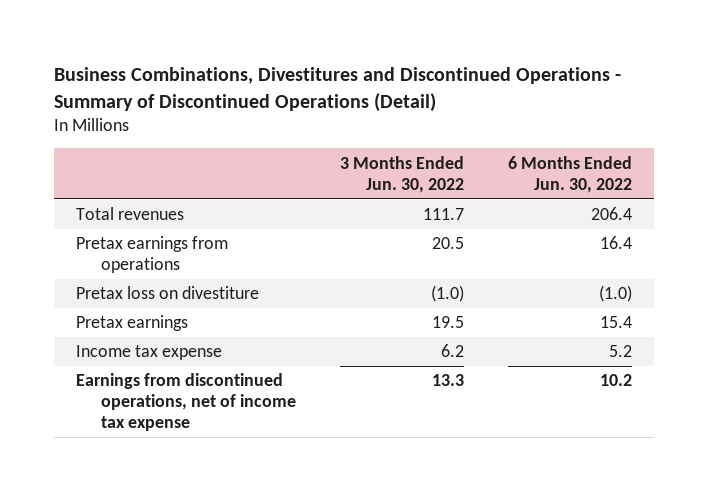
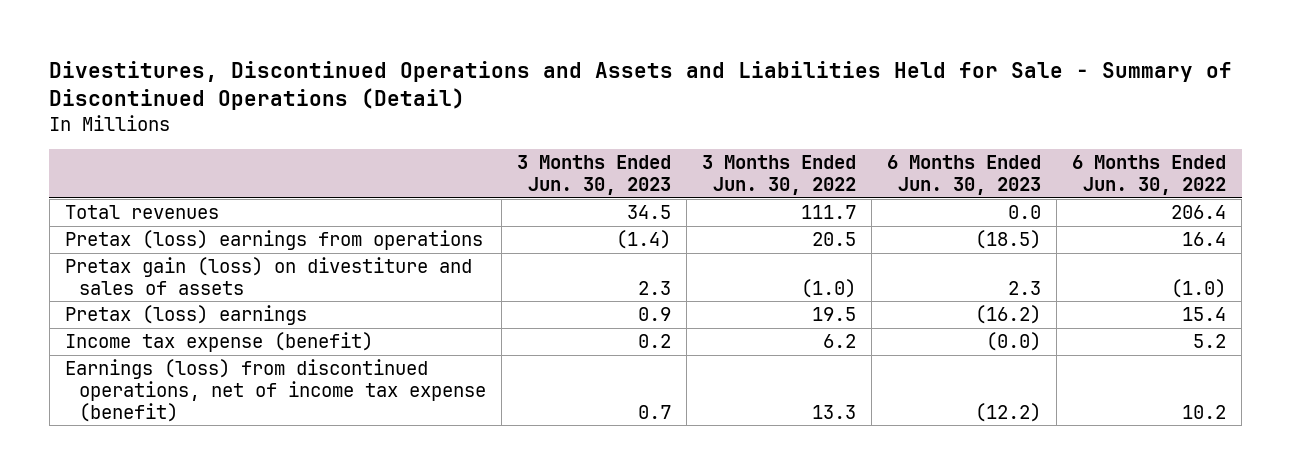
[54,66,622,112] Business Combinations, Divestitures and Discontinued Operations - Summary of Discontinued Operations (Detail) -> [49,60,1233,111] Divestitures, Discontinued Operations and Assets and Liabilities Held for Sale - Summary of Discontinued Operations (Detail)
none -> [517,155,672,196] 3 Months Ended Jun. 30, 2023
none -> [887,155,1042,196] 6 Months Ended Jun. 30, 2023
[75,236,228,274] Pretax earnings from operations -> [64,229,483,250] Pretax (loss) earnings from operations
[75,286,259,300] Pretax loss on divestiture -> [64,256,472,295] Pretax gain (loss) on divestiture and sales of assets
[75,315,188,332] Pretax earnings -> [64,304,307,325] Pretax (loss) earnings
[75,345,222,361] Income tax expense -> [64,331,373,352] Income tax expense (benefit)
[75,373,297,431] Earnings from discontinued operations, net of income tax expense -> [64,358,487,422] Earnings (loss) from discontinued operations, net of income tax expense (benefit)

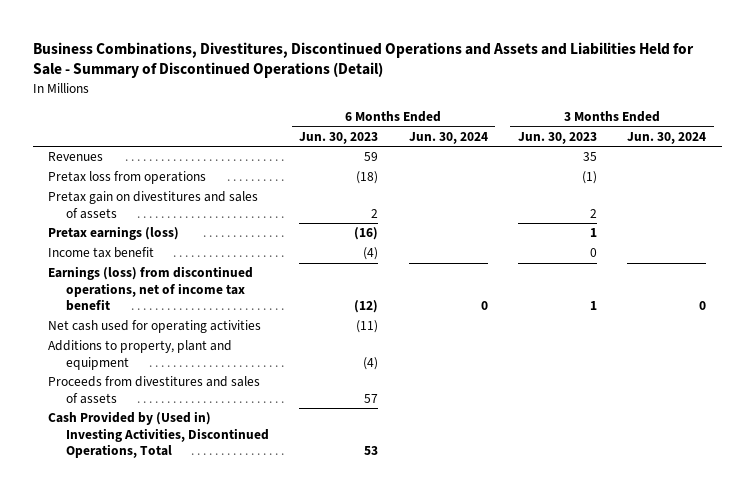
[49,60,1233,111] Divestitures, Discontinued Operations and Assets and Liabilities Held for Sale - Summary of Discontinued Operations (Detail) -> [32,41,694,79] Business Combinations, Divestitures, Discontinued Operations and Assets and Liabilities Held for Sale - Summary of Discontinued Operations (Detail)
[702,155,857,196] 3 Months Ended Jun. 30, 2022 -> none
[1072,155,1227,196] 6 Months Ended Jun. 30, 2022 -> none
none -> [408,131,488,144] Jun. 30, 2024
none -> [627,131,707,144] Jun. 30, 2024
[64,204,219,219] Total revenues -> [47,152,103,162] Revenues
[627,204,672,219] 34.5 -> [583,152,598,162] 35
[1008,204,1042,219] 0.0 -> [364,152,379,162] 59
[64,229,483,250] Pretax (loss) earnings from operations -> [47,171,206,185] Pretax loss from operations
[616,229,672,249] (1.4) -> [582,171,598,185] (1)
[975,229,1042,249] (18.5) -> [356,171,379,185] (18)
[64,256,472,295] Pretax gain (loss) on divestiture and sales of assets -> [47,191,258,219] Pretax gain on divestitures and sales of assets
[638,280,672,295] 2.3 -> [590,208,598,218] 2
[1008,280,1042,295] 2.3 -> [371,208,379,218] 2
[64,304,307,325] Pretax (loss) earnings -> [47,226,179,241] Pretax earnings (loss)
[638,306,672,321] 0.9 -> [590,228,598,238] 1
[975,304,1042,324] (16.2) -> [354,227,379,241] (16)
[64,331,373,352] Income tax expense (benefit) -> [47,247,154,259] Income tax benefit
[638,333,672,348] 0.2 -> [590,248,598,258] 0
[986,331,1042,351] (0.0) -> [363,247,379,261] (4)
[64,358,487,422] Earnings (loss) from discontinued operations, net of income tax expense (benefit) -> [47,266,253,312] Earnings (loss) from discontinued operations, net of income tax benefit
[638,404,672,419] 0.7 -> [590,301,598,311] 1
[975,402,1042,422] (12.2) -> [354,300,379,314] (12)
none -> [47,320,261,334] Net cash used for operating activities
none -> [47,340,232,370] Additions to property, plant and equipment
none -> [47,376,260,404] Proceeds from divestitures and sales of assets
none -> [47,411,269,459] Cash Provided by (Used in) Investing Activities, Discontinued Operations, Total

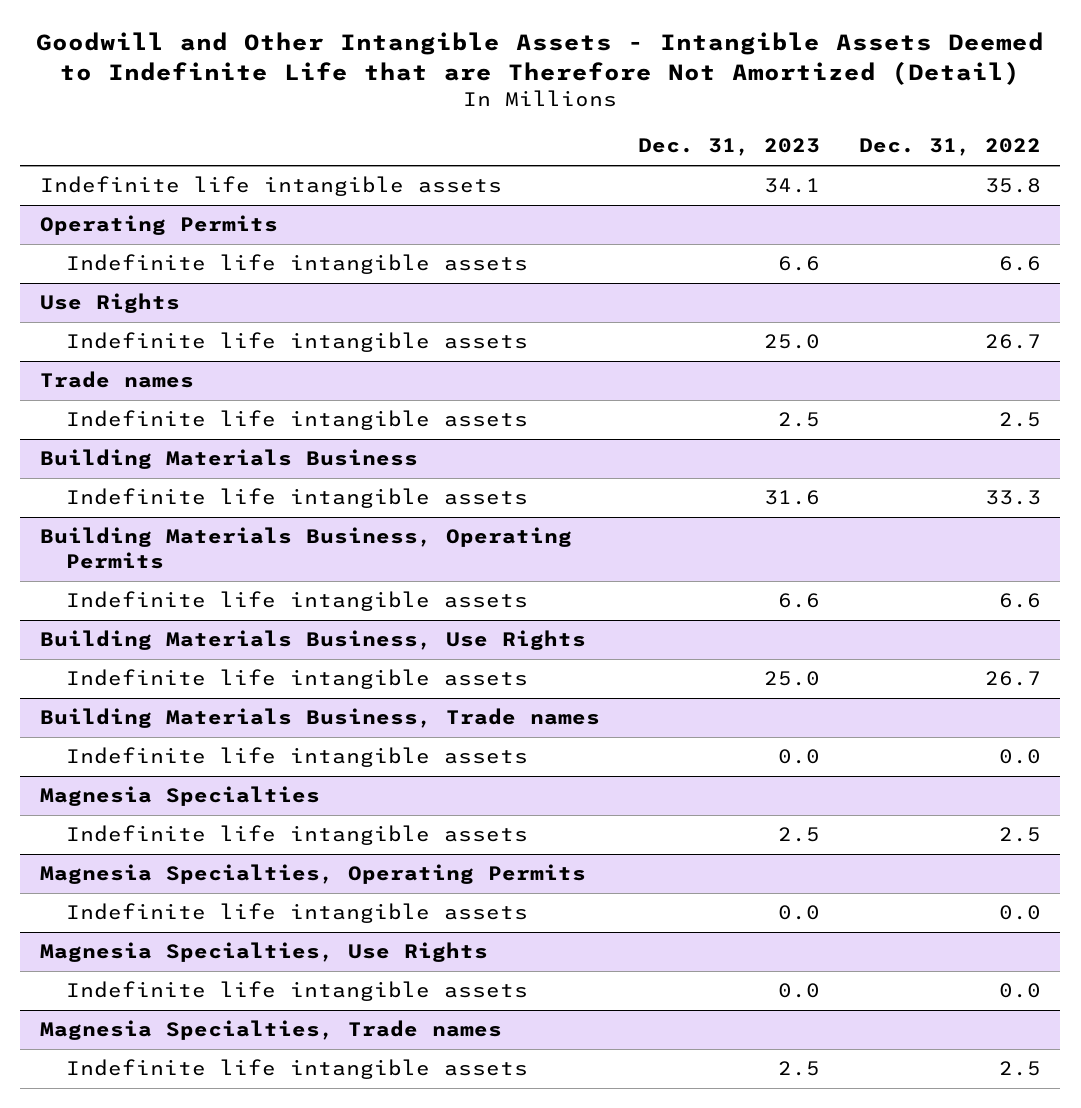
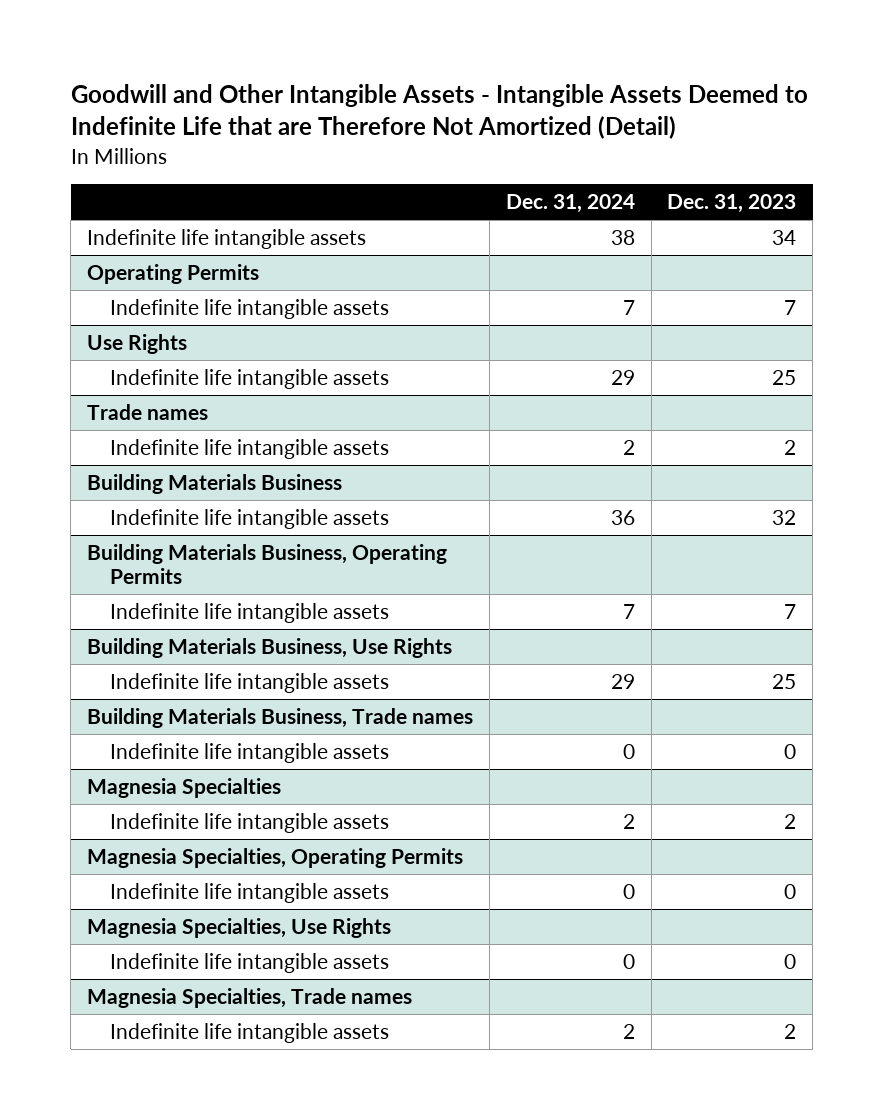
[858,138,1041,157] Dec. 31, 2022 -> none
none -> [505,194,635,214] Dec. 31, 2024
[764,178,821,194] 34.1 -> [772,229,797,245] 34
[778,256,821,272] 6.6 -> [784,299,797,315] 7
[764,334,821,350] 25.0 -> [772,369,797,385] 25
[778,412,821,428] 2.5 -> [784,439,797,455] 2
[764,490,821,506] 31.6 -> [772,509,797,525] 32
[778,593,821,609] 6.6 -> [784,603,797,619] 7
[764,671,821,687] 25.0 -> [772,673,797,689] 25
[778,749,821,765] 0.0 -> [784,743,797,759] 0
[778,827,821,843] 2.5 -> [784,813,797,829] 2
[778,905,821,921] 0.0 -> [784,883,797,899] 0
[778,983,821,999] 0.0 -> [784,953,797,969] 0
[778,1061,821,1077] 2.5 -> [784,1023,797,1039] 2

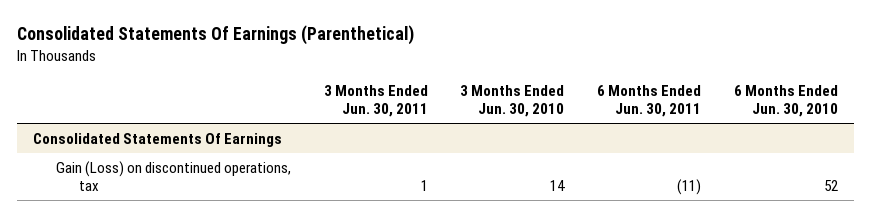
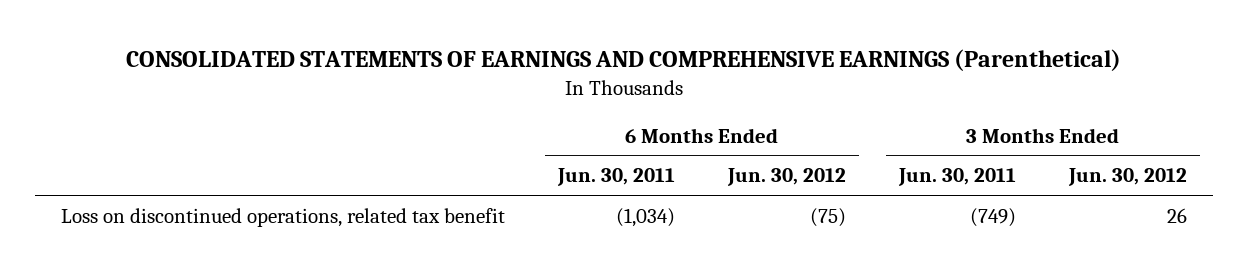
[16,25,414,46] Consolidated Statements Of Earnings (Parenthetical) -> [125,48,1121,71] CONSOLIDATED STATEMENTS OF EARNINGS AND COMPREHENSIVE EARNINGS (Parenthetical)
[460,84,565,118] 3 Months Ended Jun. 30, 2010 -> none
[733,84,838,118] 6 Months Ended Jun. 30, 2010 -> none
none -> [726,168,846,187] Jun. 30, 2012
none -> [1067,168,1187,187] Jun. 30, 2012
[33,132,283,147] Consolidated Statements Of Earnings -> none
[55,160,291,192] Gain (Loss) on discontinued operations, tax -> [61,207,506,227] Loss on discontinued operations, related tax benefit
[420,180,428,192] 1 -> [969,207,1016,227] (749)
[676,179,701,196] (11) -> [615,207,675,227] (1,034)

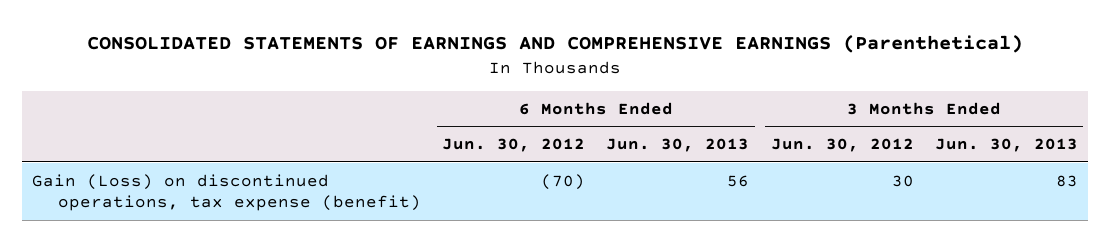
[556,168,675,187] Jun. 30, 2011 -> none
[897,168,1016,187] Jun. 30, 2011 -> none
none -> [606,138,750,153] Jun. 30, 2013
none -> [934,138,1078,153] Jun. 30, 2013
[61,207,506,227] Loss on discontinued operations, related tax benefit -> [32,173,422,212] Gain (Loss) on discontinued operations, tax expense (benefit)
[809,207,846,227] (75) -> [541,173,586,190] (70)
[1166,207,1187,223] 26 -> [891,174,914,187] 30

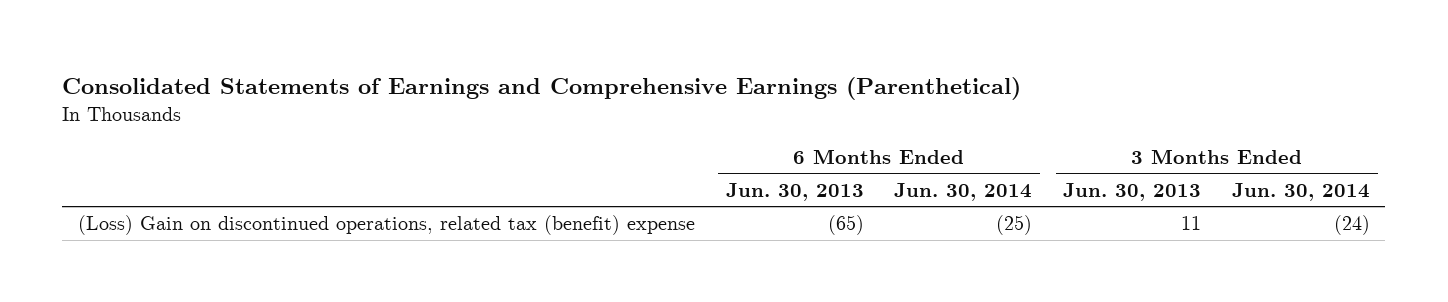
[87,35,1024,54] CONSOLIDATED STATEMENTS OF EARNINGS AND COMPREHENSIVE EARNINGS (Parenthetical) -> [62,76,1022,100] Consolidated Statements of Earnings and Comprehensive Earnings (Parenthetical)
[442,138,586,153] Jun. 30, 2012 -> none
[770,138,914,153] Jun. 30, 2012 -> none
none -> [894,183,1033,202] Jun. 30, 2014
none -> [1232,183,1371,202] Jun. 30, 2014
[32,173,422,212] Gain (Loss) on discontinued operations, tax expense (benefit) -> [77,215,695,236] (Loss) Gain on discontinued operations, related tax (benefit) expense
[727,174,750,187] 56 -> [827,215,864,236] (65)
[1055,174,1078,187] 83 -> [1181,216,1202,231] 11

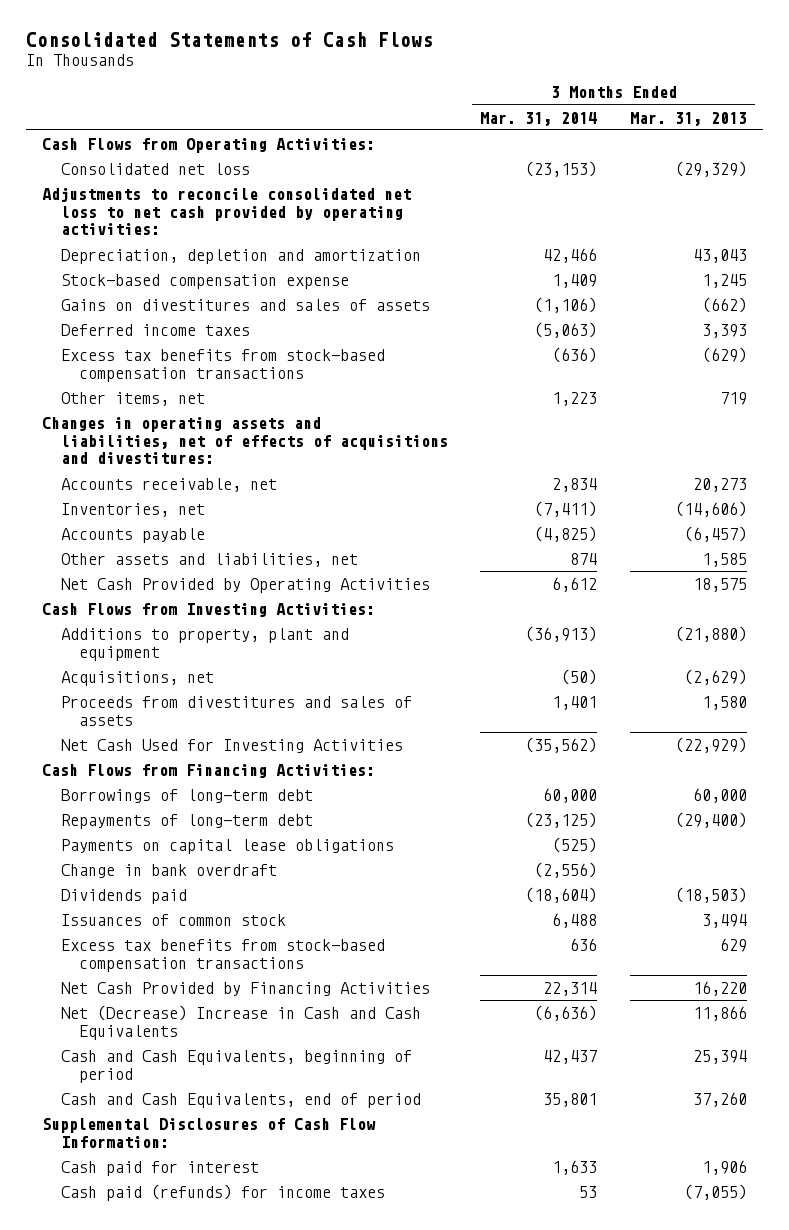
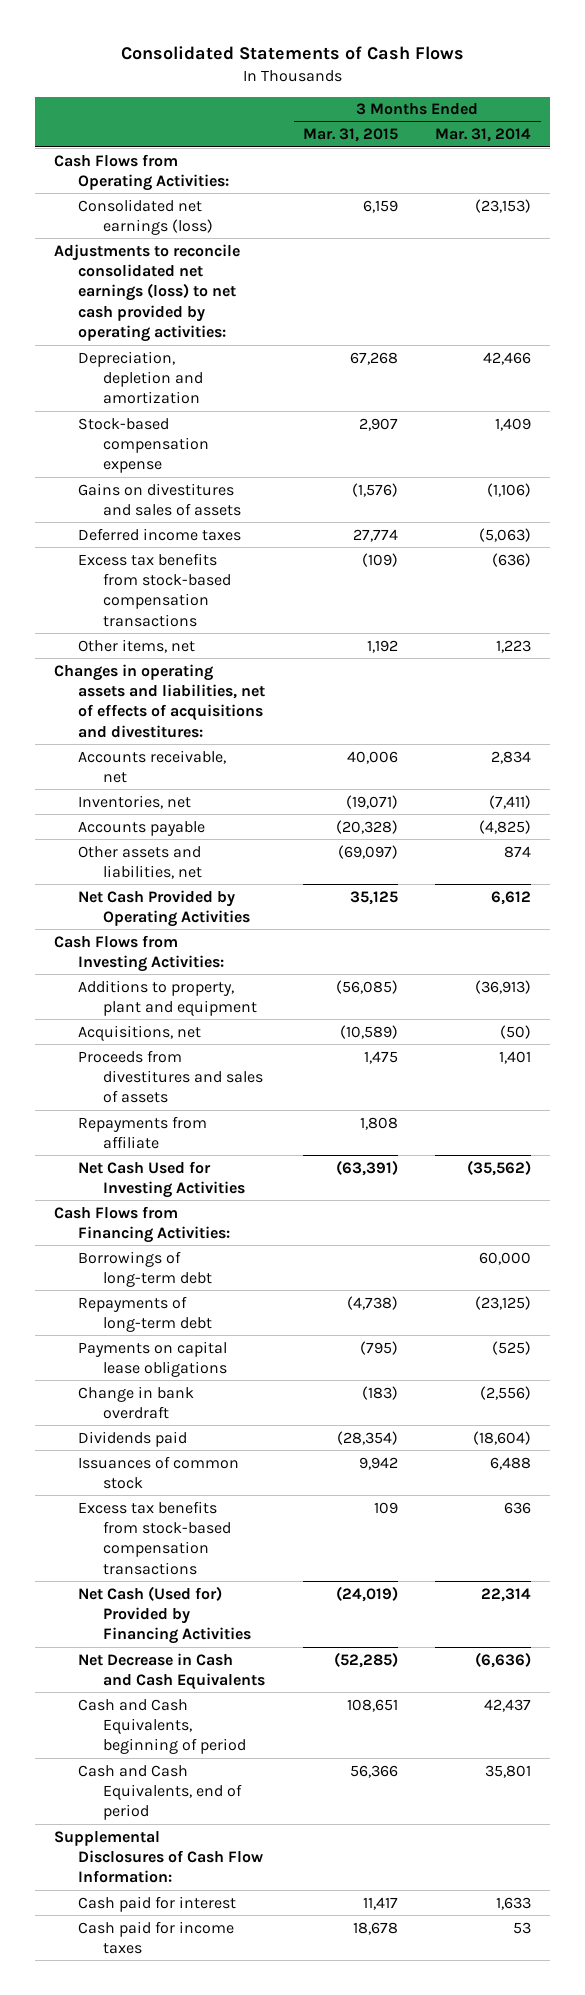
[630,111,748,126] Mar. 31, 2013 -> none
none -> [302,128,398,143] Mar. 31, 2015
[60,162,250,175] Consolidated net loss -> [78,198,213,235] Consolidated net earnings (loss)
[42,186,412,236] Adjustments to reconcile consolidated net loss to net cash provided by operating activities: -> [53,243,240,343] Adjustments to reconcile consolidated net earnings (loss) to net cash provided by operating activities:
none -> [78,1115,208,1149] Repayments from affiliate
[60,981,430,996] Net Cash Provided by Financing Activities -> [78,1585,251,1645] Net Cash (Used for) Provided by Financing Activities
[60,1004,421,1040] Net (Decrease) Increase in Cash and Cash Equivalents -> [78,1652,265,1690] Net Decrease in Cash and Cash Equivalents
[60,1183,385,1201] Cash paid (refunds) for income taxes -> [78,1920,235,1954] Cash paid for income taxes

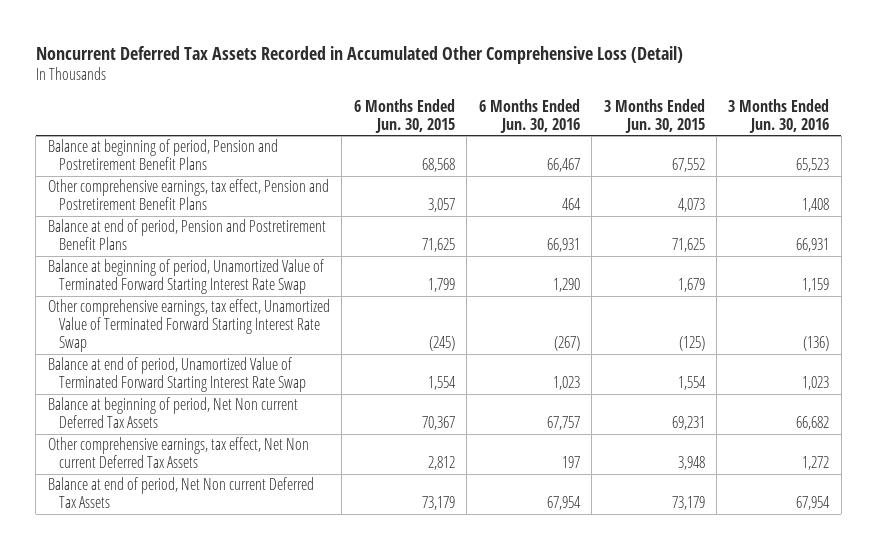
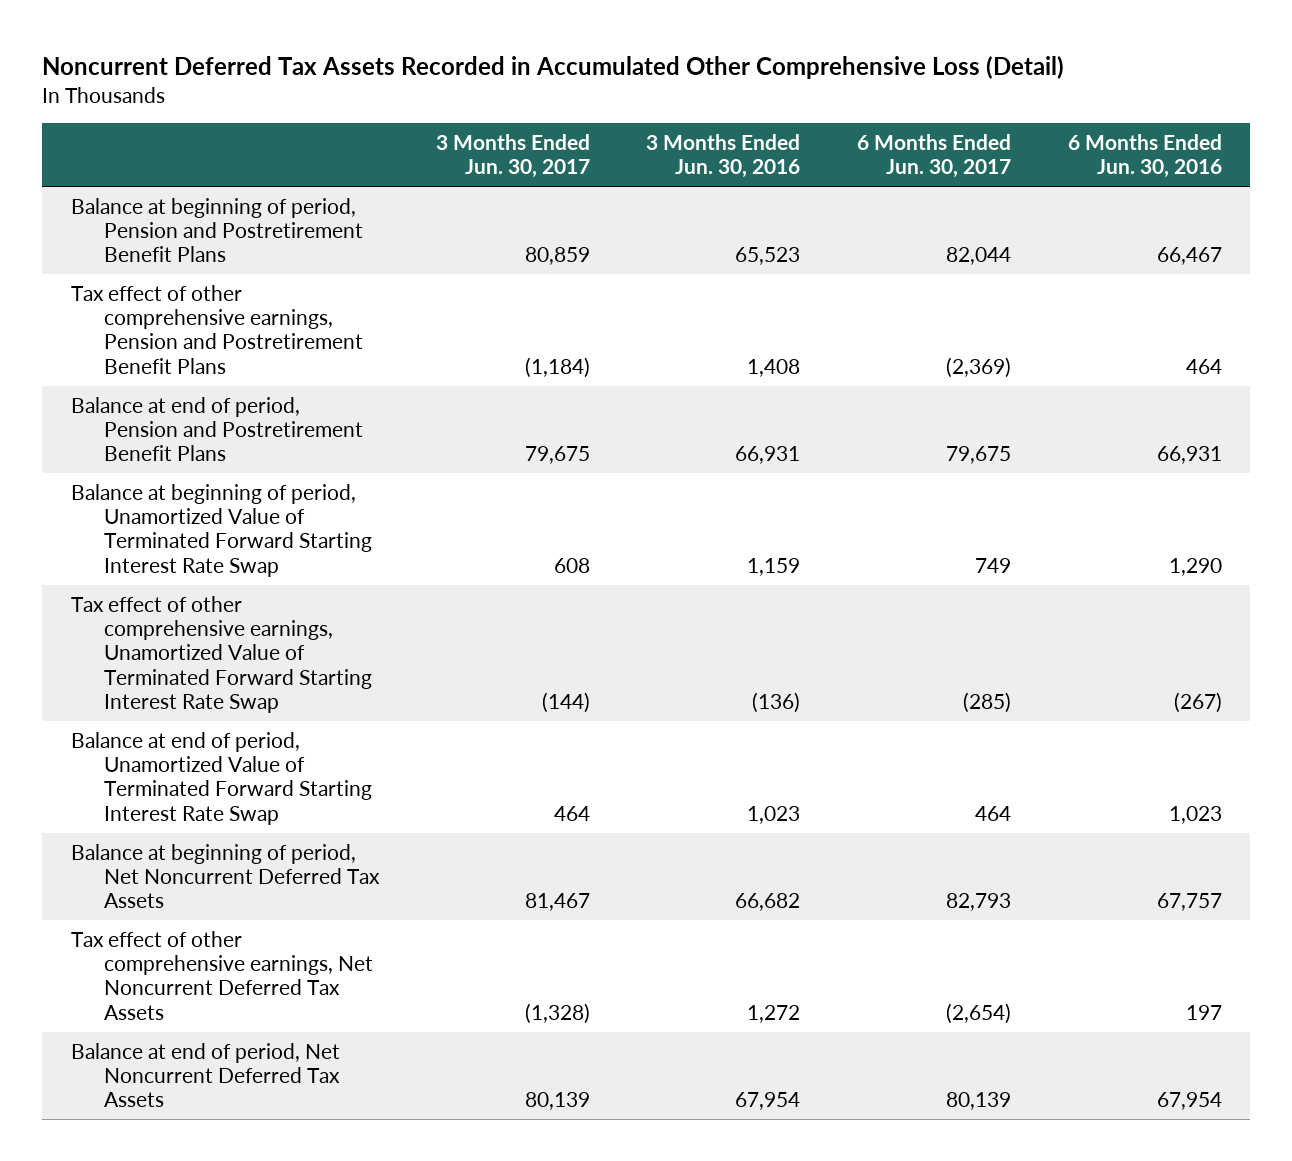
[353,98,455,133] 6 Months Ended Jun. 30, 2015 -> none
[603,98,705,133] 3 Months Ended Jun. 30, 2015 -> none
none -> [435,134,590,179] 3 Months Ended Jun. 30, 2017
none -> [856,134,1011,179] 6 Months Ended Jun. 30, 2017
[47,179,329,211] Other comprehensive earnings, tax effect, Pension and Postretirement Benefit Plans -> [70,284,363,374] Tax effect of other comprehensive earnings, Pension and Postretirement Benefit Plans
[47,299,330,353] Other comprehensive earnings, tax effect, Unamortized Value of Terminated Forward Starting Interest Rate Swap -> [70,595,372,714] Tax effect of other comprehensive earnings, Unamortized Value of Terminated Forward Starting Interest Rate Swap
[47,397,298,429] Balance at beginning of period, Net Non current Deferred Tax Assets -> [70,843,380,909] Balance at beginning of period, Net Noncurrent Deferred Tax Assets
[47,437,309,469] Other comprehensive earnings, tax effect, Net Non current Deferred Tax Assets -> [70,930,373,1020] Tax effect of other comprehensive earnings, Net Noncurrent Deferred Tax Assets
[47,477,314,509] Balance at end of period, Net Non current Deferred Tax Assets -> [70,1042,340,1108] Balance at end of period, Net Noncurrent Deferred Tax Assets

